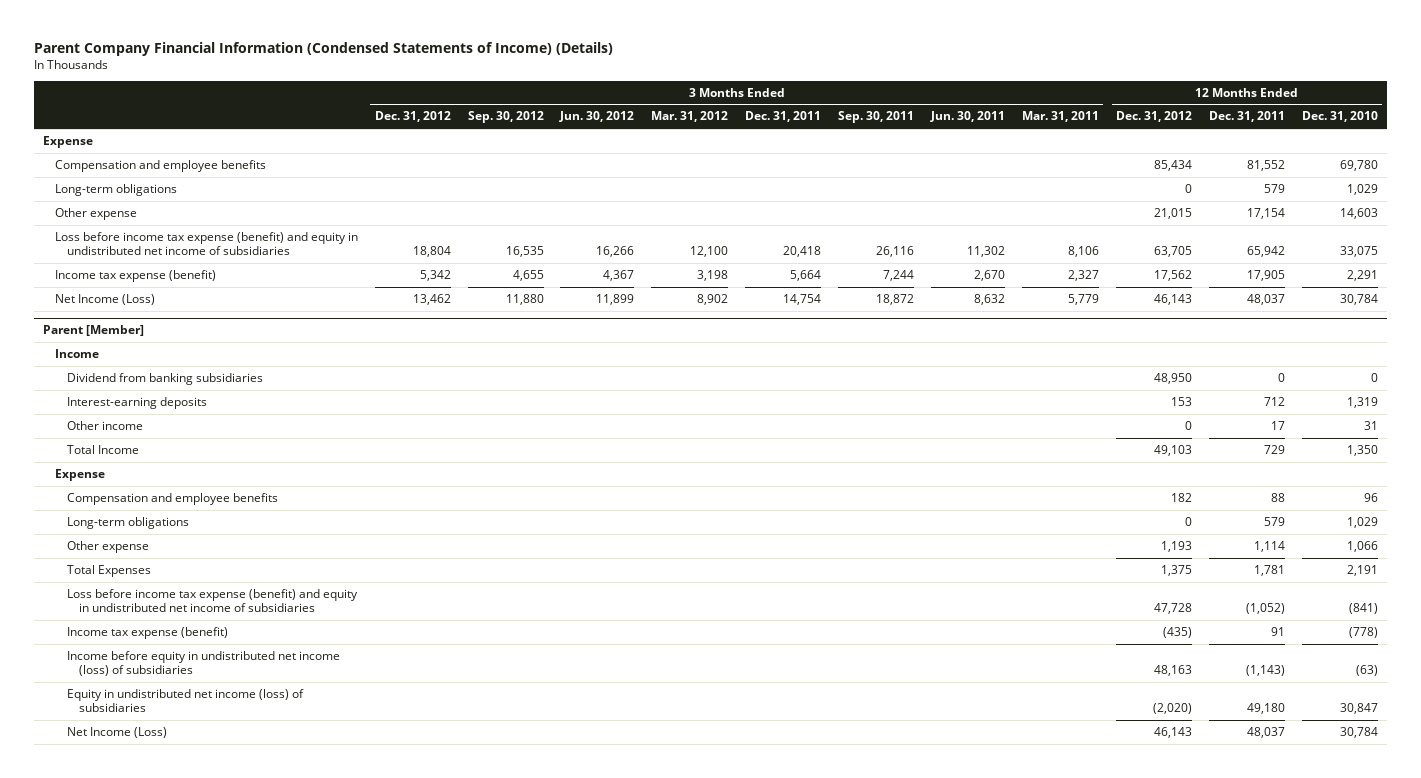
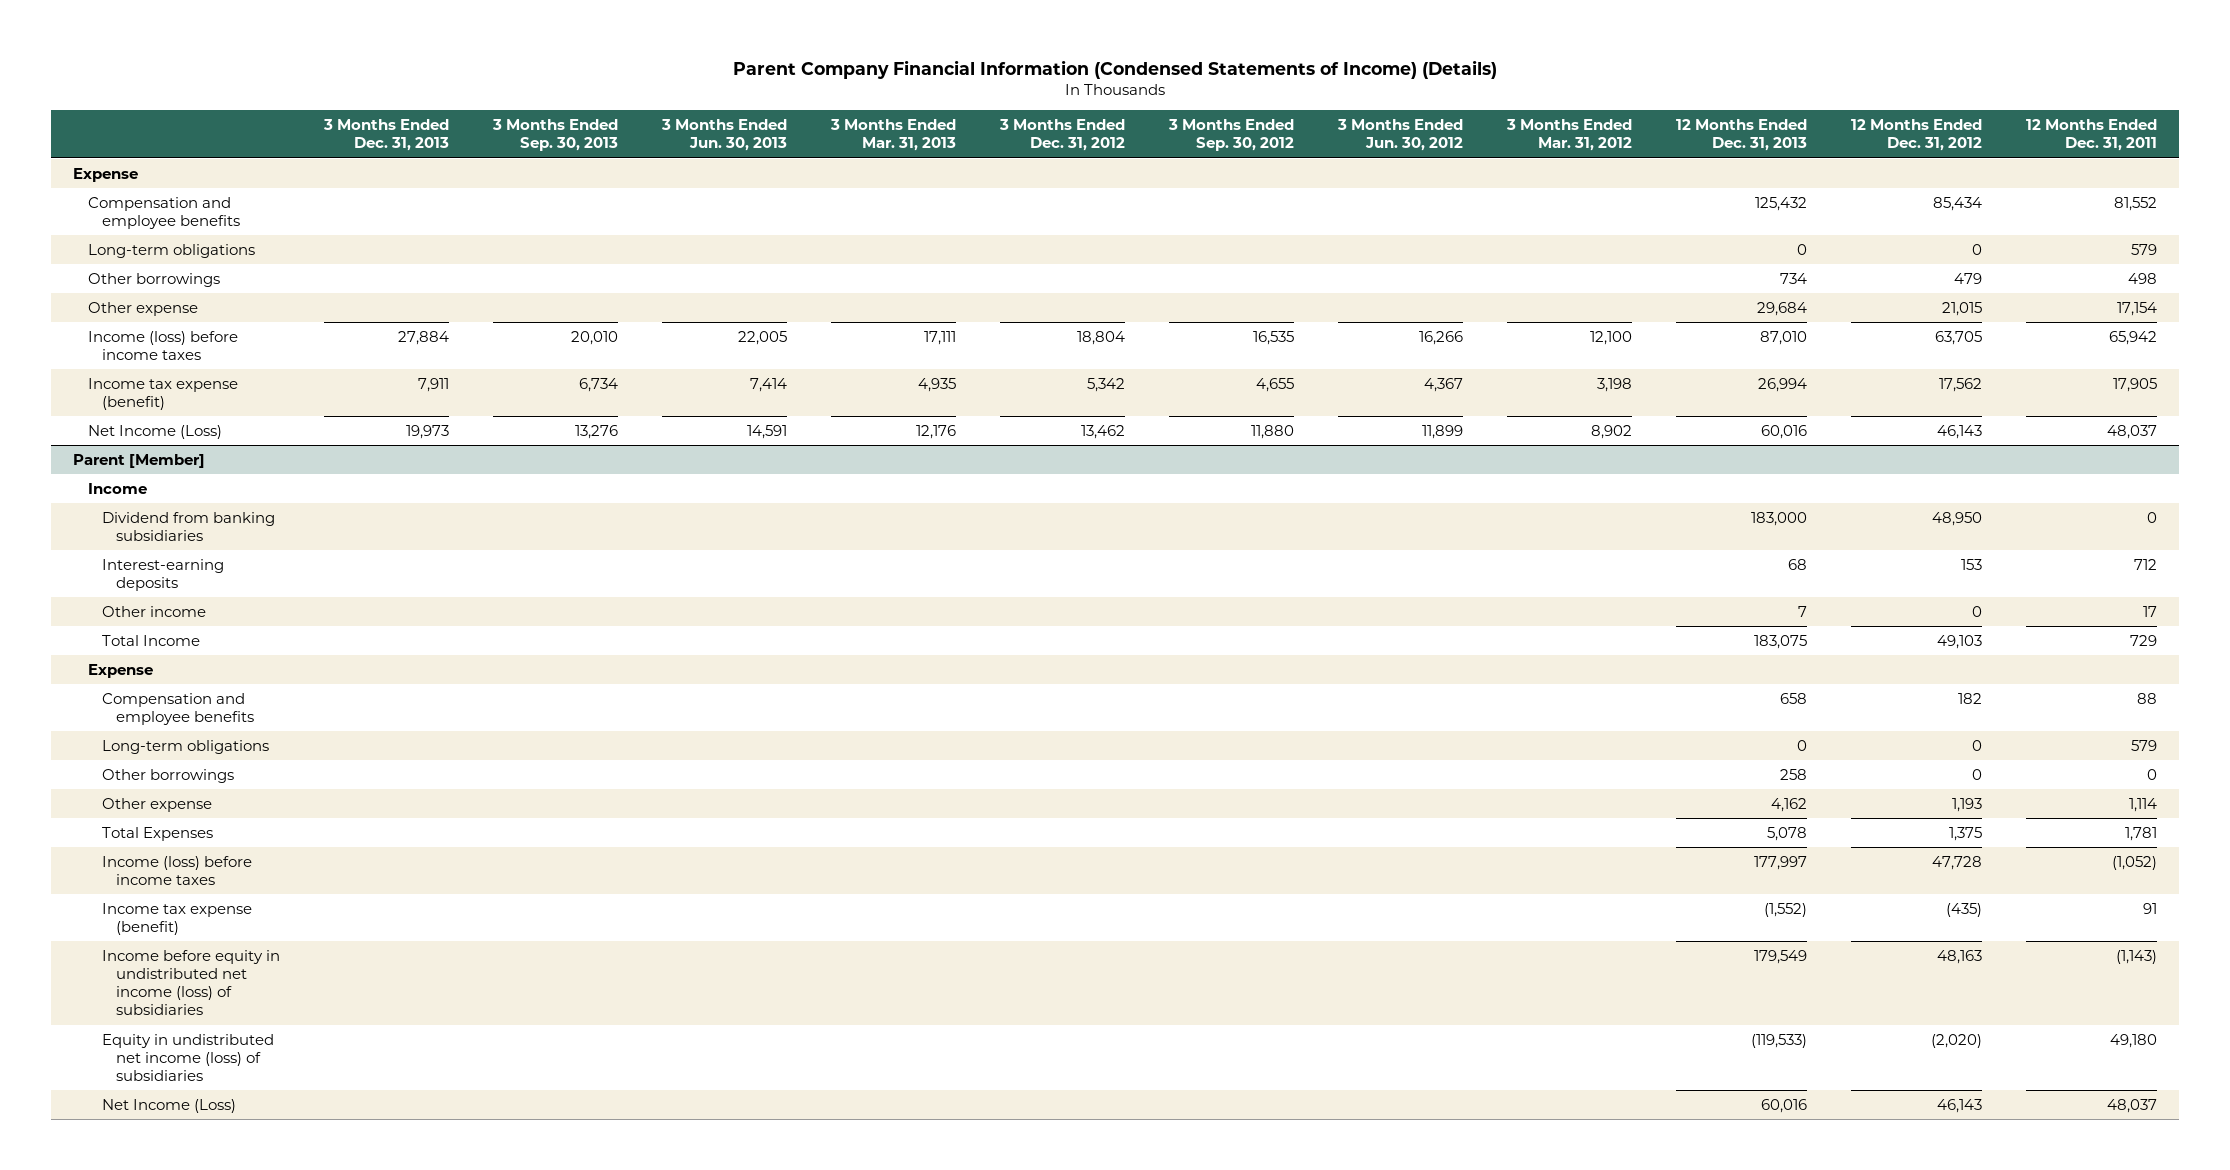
[745,111,822,123] Dec. 31, 2011 -> none
[838,111,915,124] Sep. 30, 2011 -> none
[930,111,1006,123] Jun. 30, 2011 -> none
[1022,111,1100,123] Mar. 31, 2011 -> none
[1302,111,1379,123] Dec. 31, 2010 -> none
none -> [322,119,449,152] 3 Months Ended Dec. 31, 2013
none -> [491,119,618,152] 3 Months Ended Sep. 30, 2013
none -> [660,119,787,152] 3 Months Ended Jun. 30, 2013
none -> [829,119,956,152] 3 Months Ended Mar. 31, 2013
none -> [1675,119,1807,152] 12 Months Ended Dec. 31, 2013
none -> [87,272,220,287] Other borrowings
[54,232,358,256] Loss before income tax expense (benefit) and equity in undistributed net income of subsidiaries -> [87,330,238,361] Income (loss) before income taxes
none -> [101,768,234,783] Other borrowings
[66,589,358,613] Loss before income tax expense (benefit) and equity in undistributed net income of subsidiaries -> [101,855,252,886] Income (loss) before income taxes

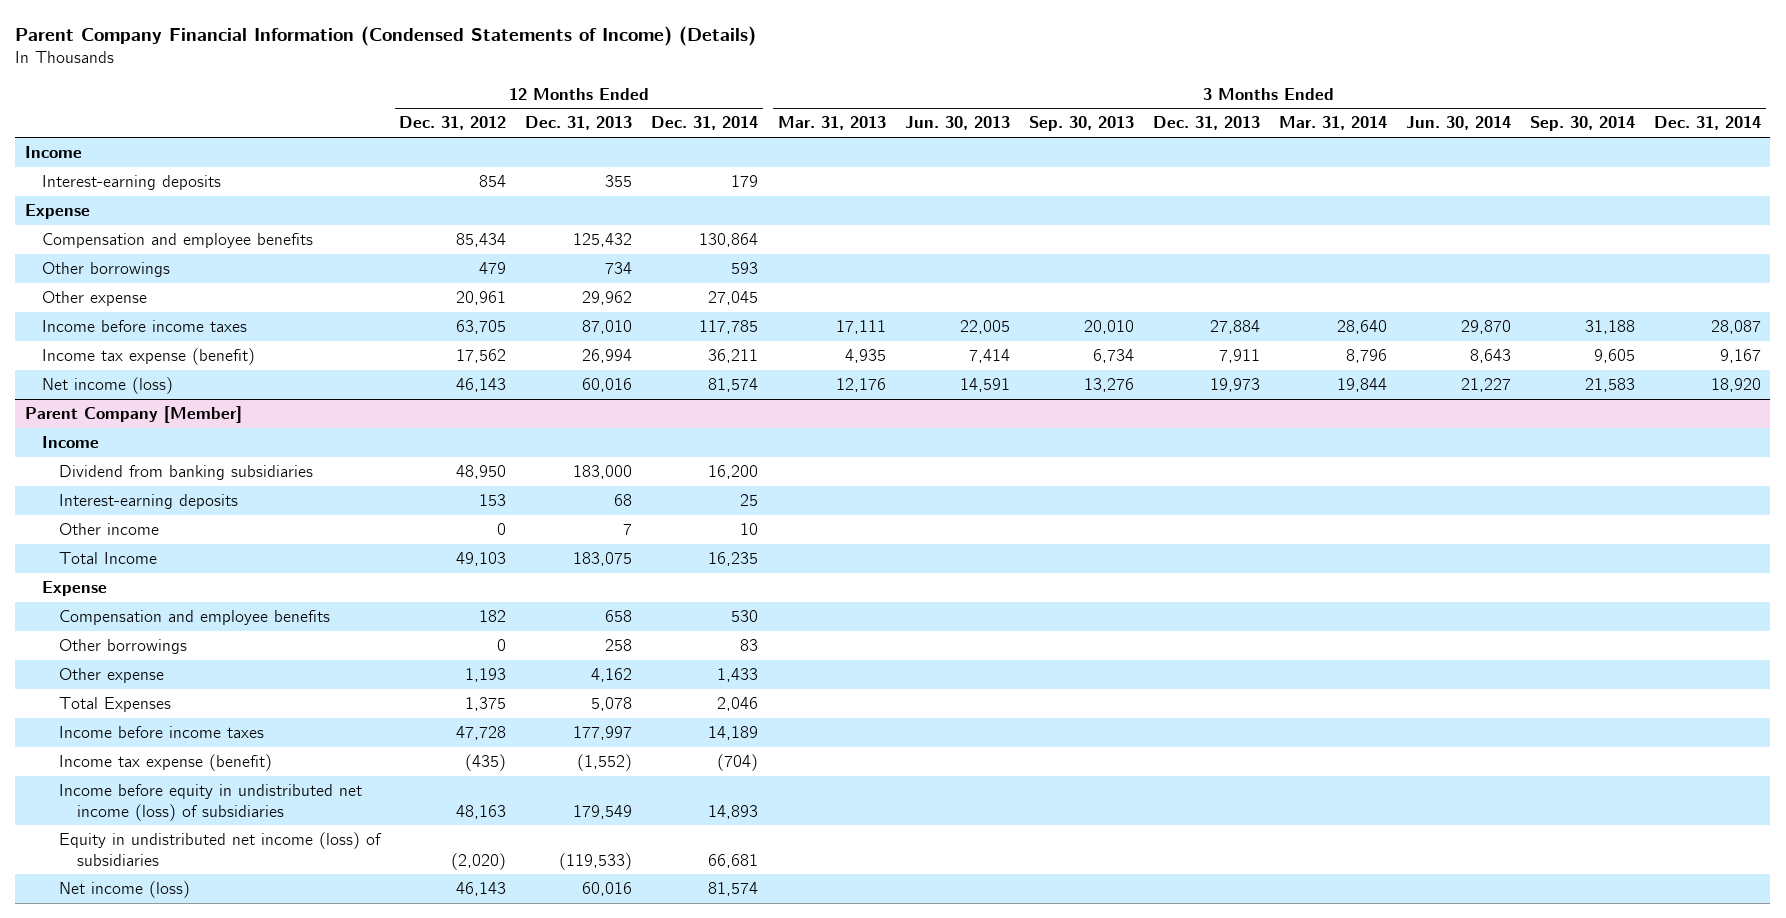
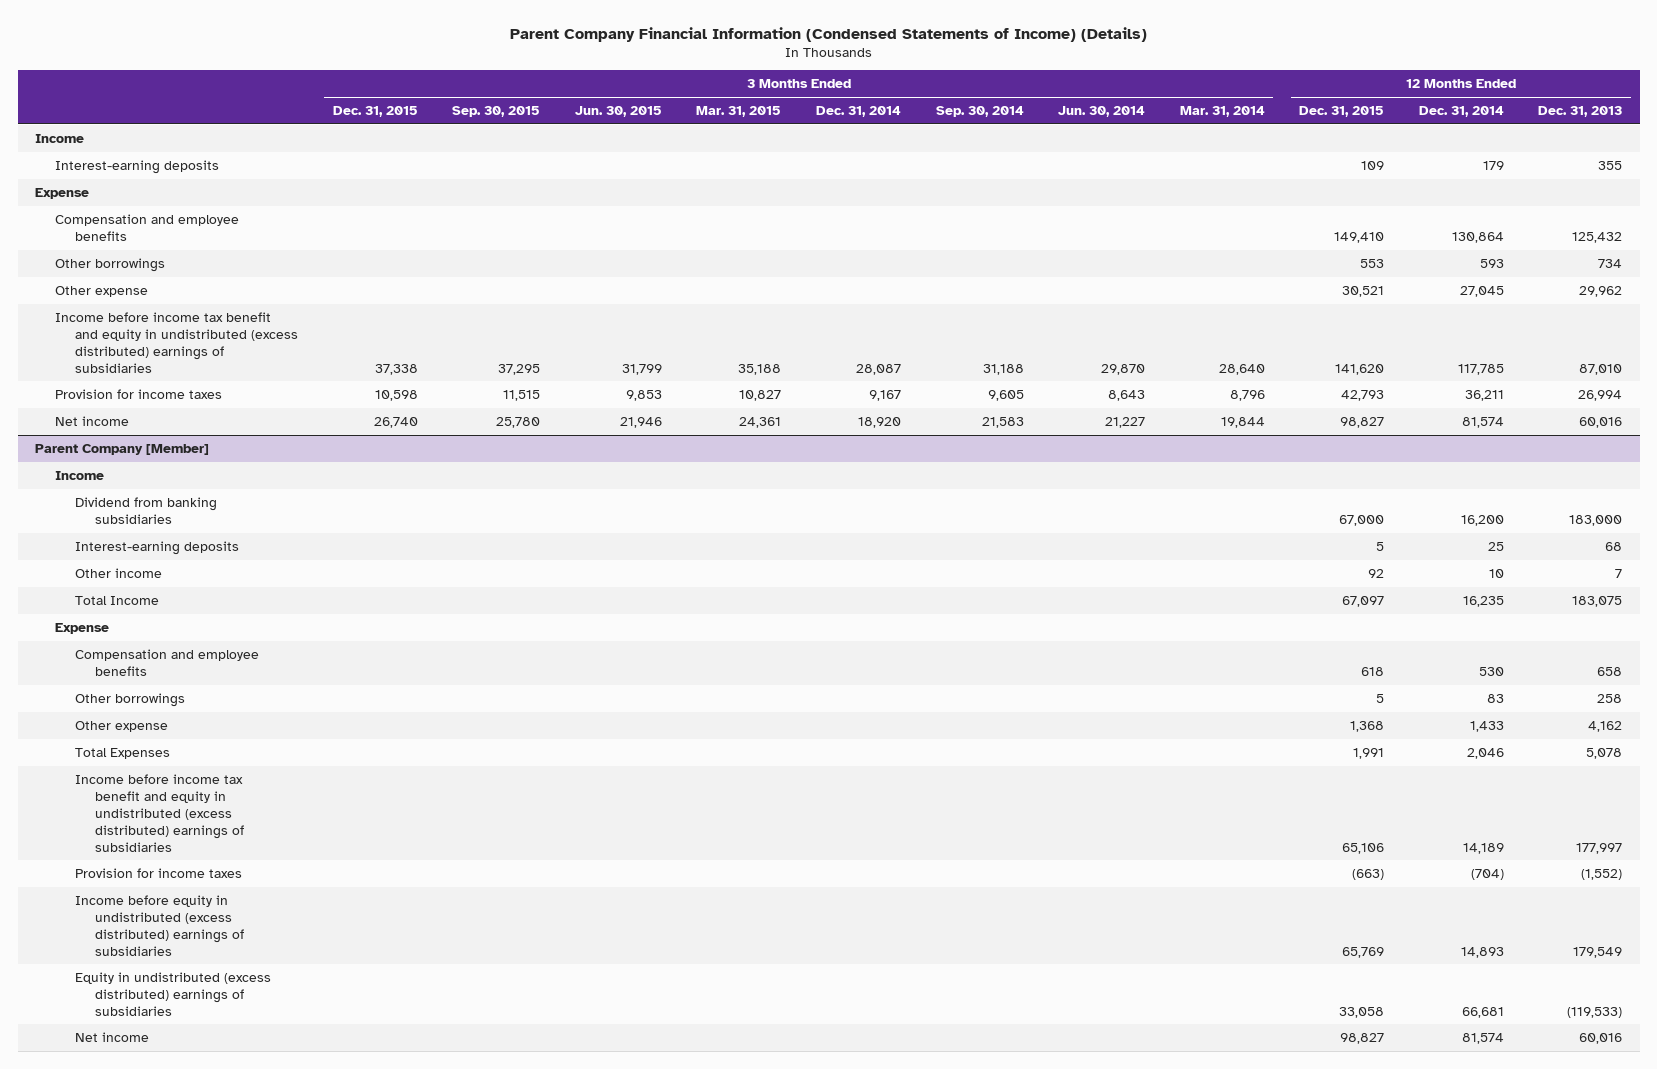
[399,116,507,131] Dec. 31, 2012 -> none
[777,116,886,131] Mar. 31, 2013 -> none
[904,116,1010,131] Jun. 30, 2013 -> none
[1028,116,1134,132] Sep. 30, 2013 -> none
[1152,116,1260,131] Dec. 31, 2013 -> none
none -> [332,106,418,118] Dec. 31, 2015
none -> [452,106,541,118] Sep. 30, 2015
none -> [574,106,662,118] Jun. 30, 2015
none -> [696,106,782,118] Mar. 31, 2015
none -> [1299,106,1385,118] Dec. 31, 2015
[42,320,248,333] Income before income taxes -> [55,311,299,373] Income before income tax benefit and equity in undistributed (excess distributed) earnings of subsidiaries
[42,348,256,366] Income tax expense (benefit) -> [55,388,223,399] Provision for income taxes
[42,377,174,395] Net income (loss) -> [55,415,130,426] Net income
[59,726,265,739] Income before income taxes -> [75,773,245,852] Income before income tax benefit and equity in undistributed (excess distributed) earnings of subsidiaries
[59,754,273,772] Income tax expense (benefit) -> [75,867,243,878] Provision for income taxes
[59,784,363,821] Income before equity in undistributed net income (loss) of subsidiaries -> [75,894,245,956] Income before equity in undistributed (excess distributed) earnings of subsidiaries
[59,832,383,866] Equity in undistributed net income (loss) of subsidiaries -> [75,971,272,1016] Equity in undistributed (excess distributed) earnings of subsidiaries
[59,881,191,899] Net income (loss) -> [75,1031,150,1042] Net income

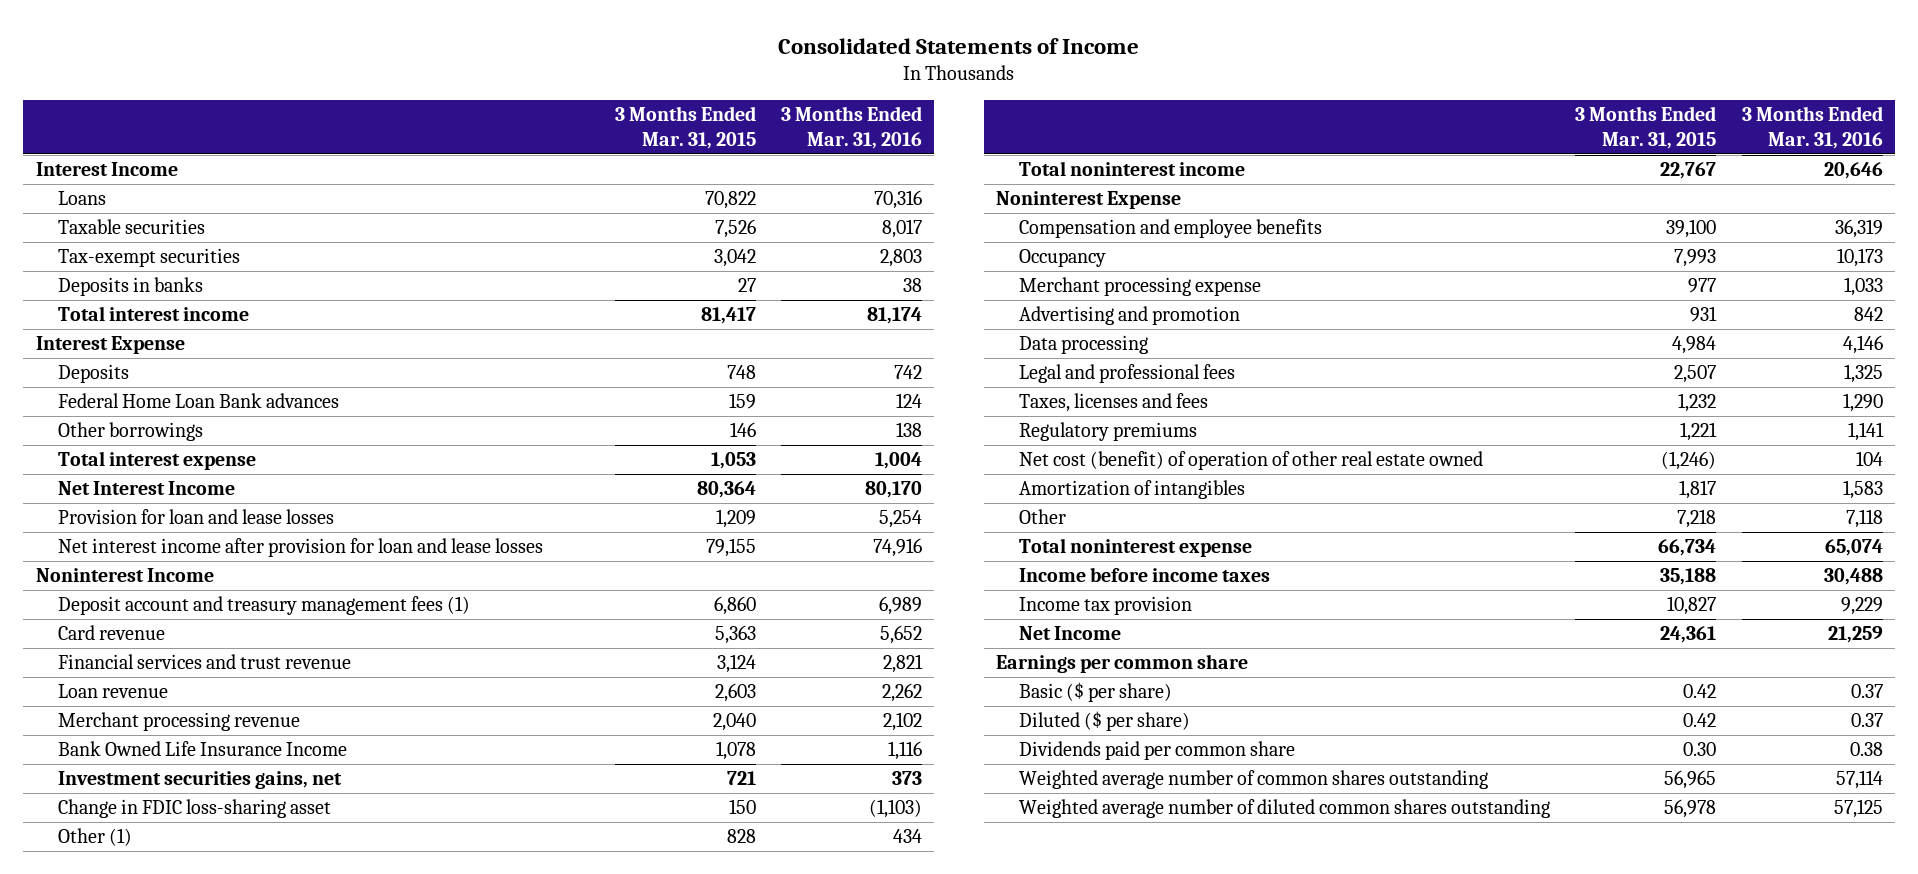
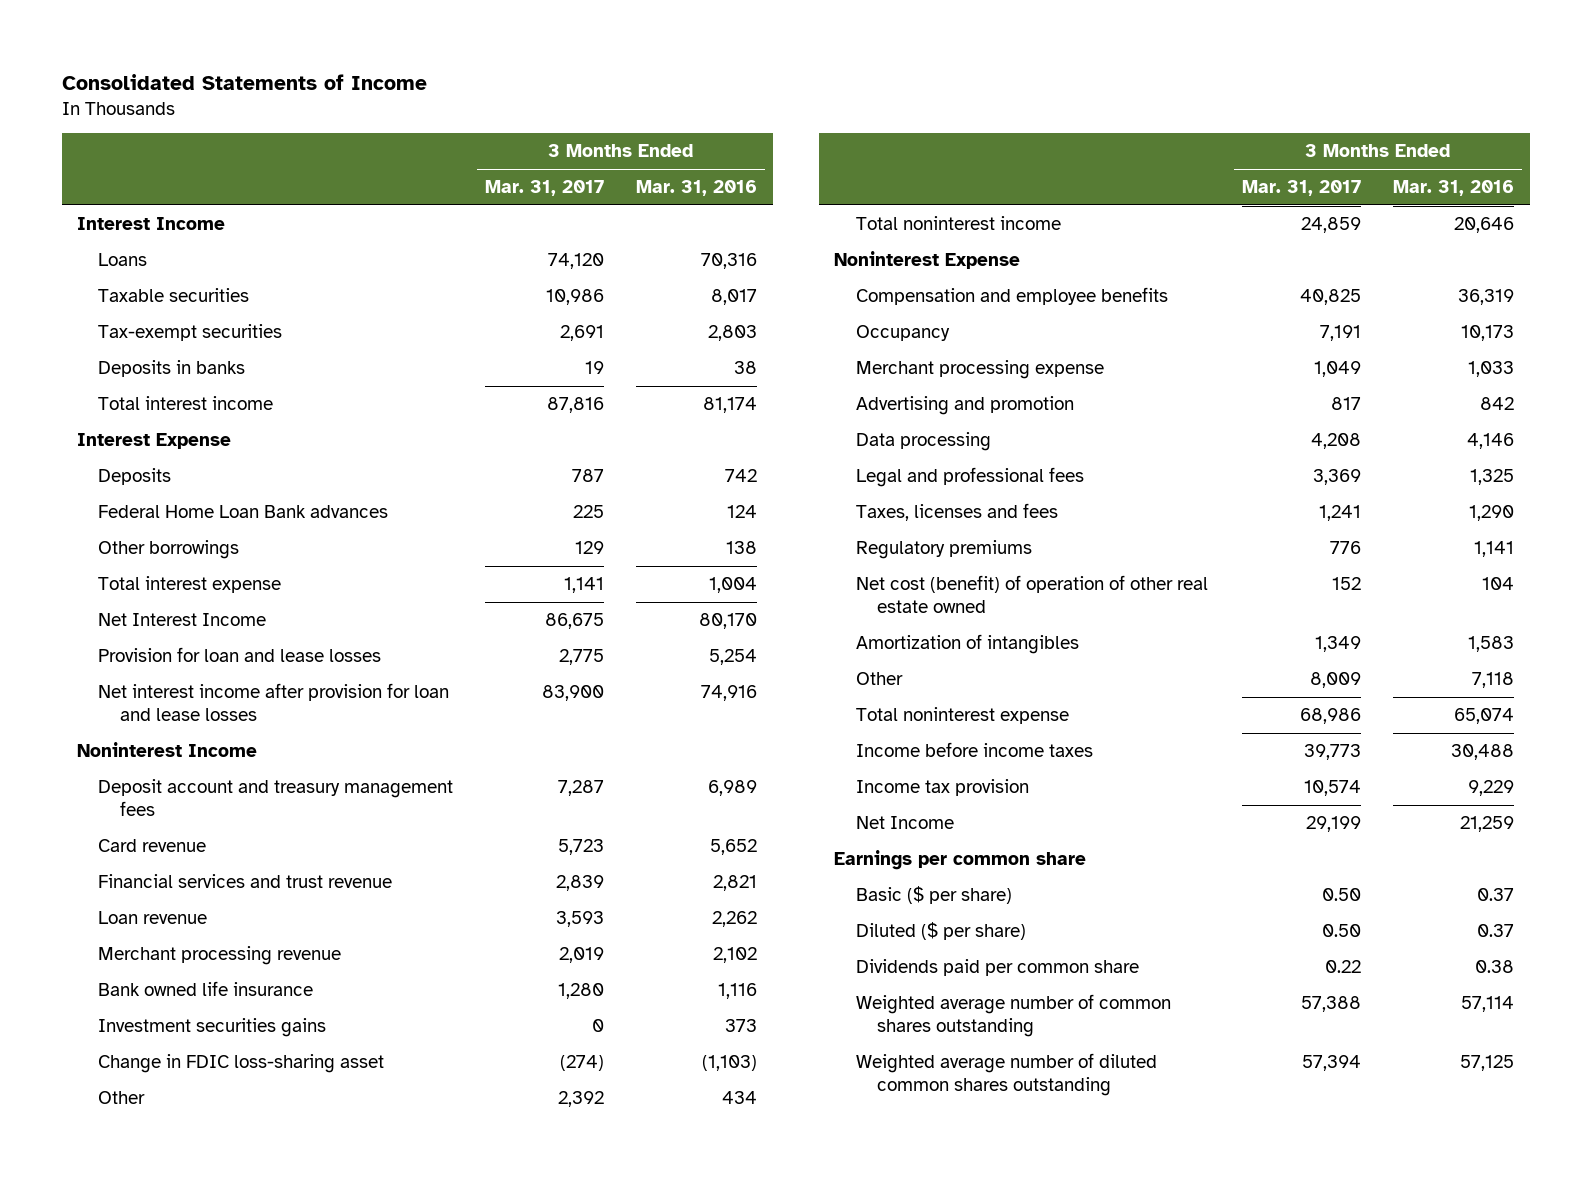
[614,106,756,149] 3 Months Ended Mar. 31, 2015 -> none
none -> [485,180,605,197] Mar. 31, 2017
[58,596,471,616] Deposit account and treasury management fees (1) -> [98,779,454,817] Deposit account and treasury management fees
[58,741,348,757] Bank Owned Life Insurance Income -> [98,981,314,997] Bank owned life insurance
[58,771,343,790] Investment securities gains, net -> [98,1018,327,1038] Investment securities gains
[58,828,133,847] Other (1) -> [98,1091,146,1105] Other

